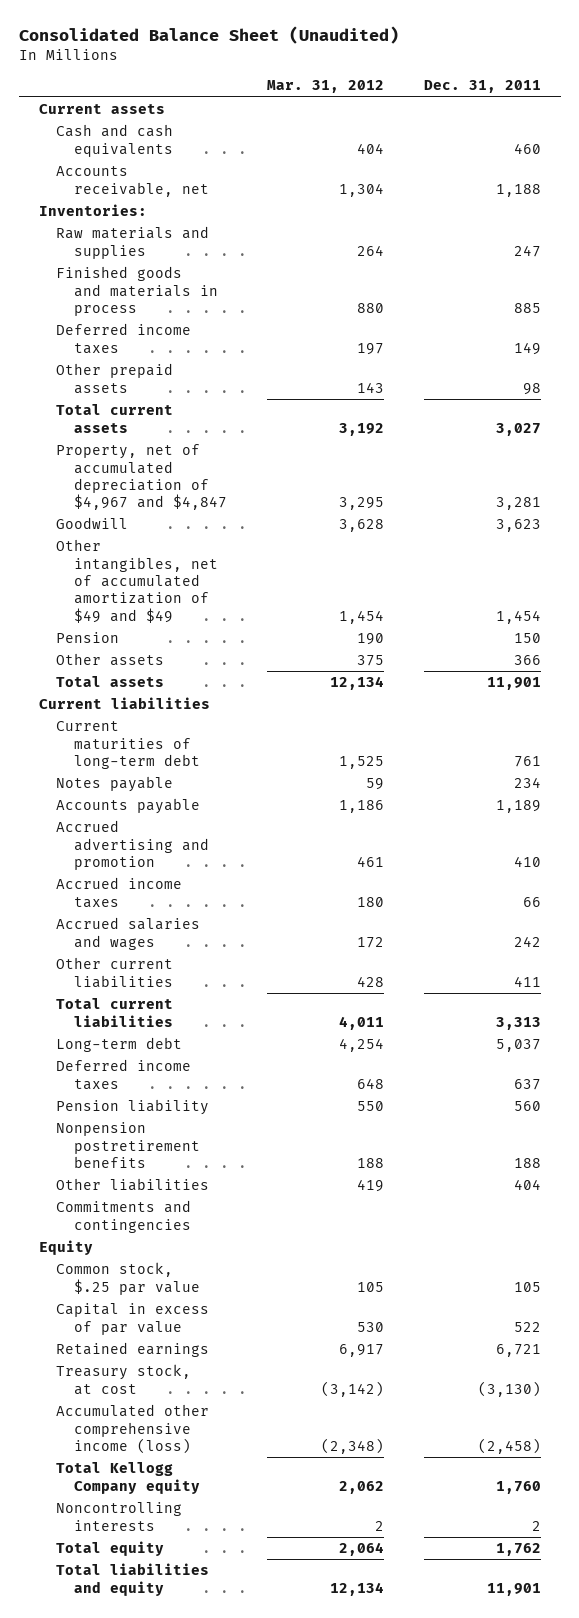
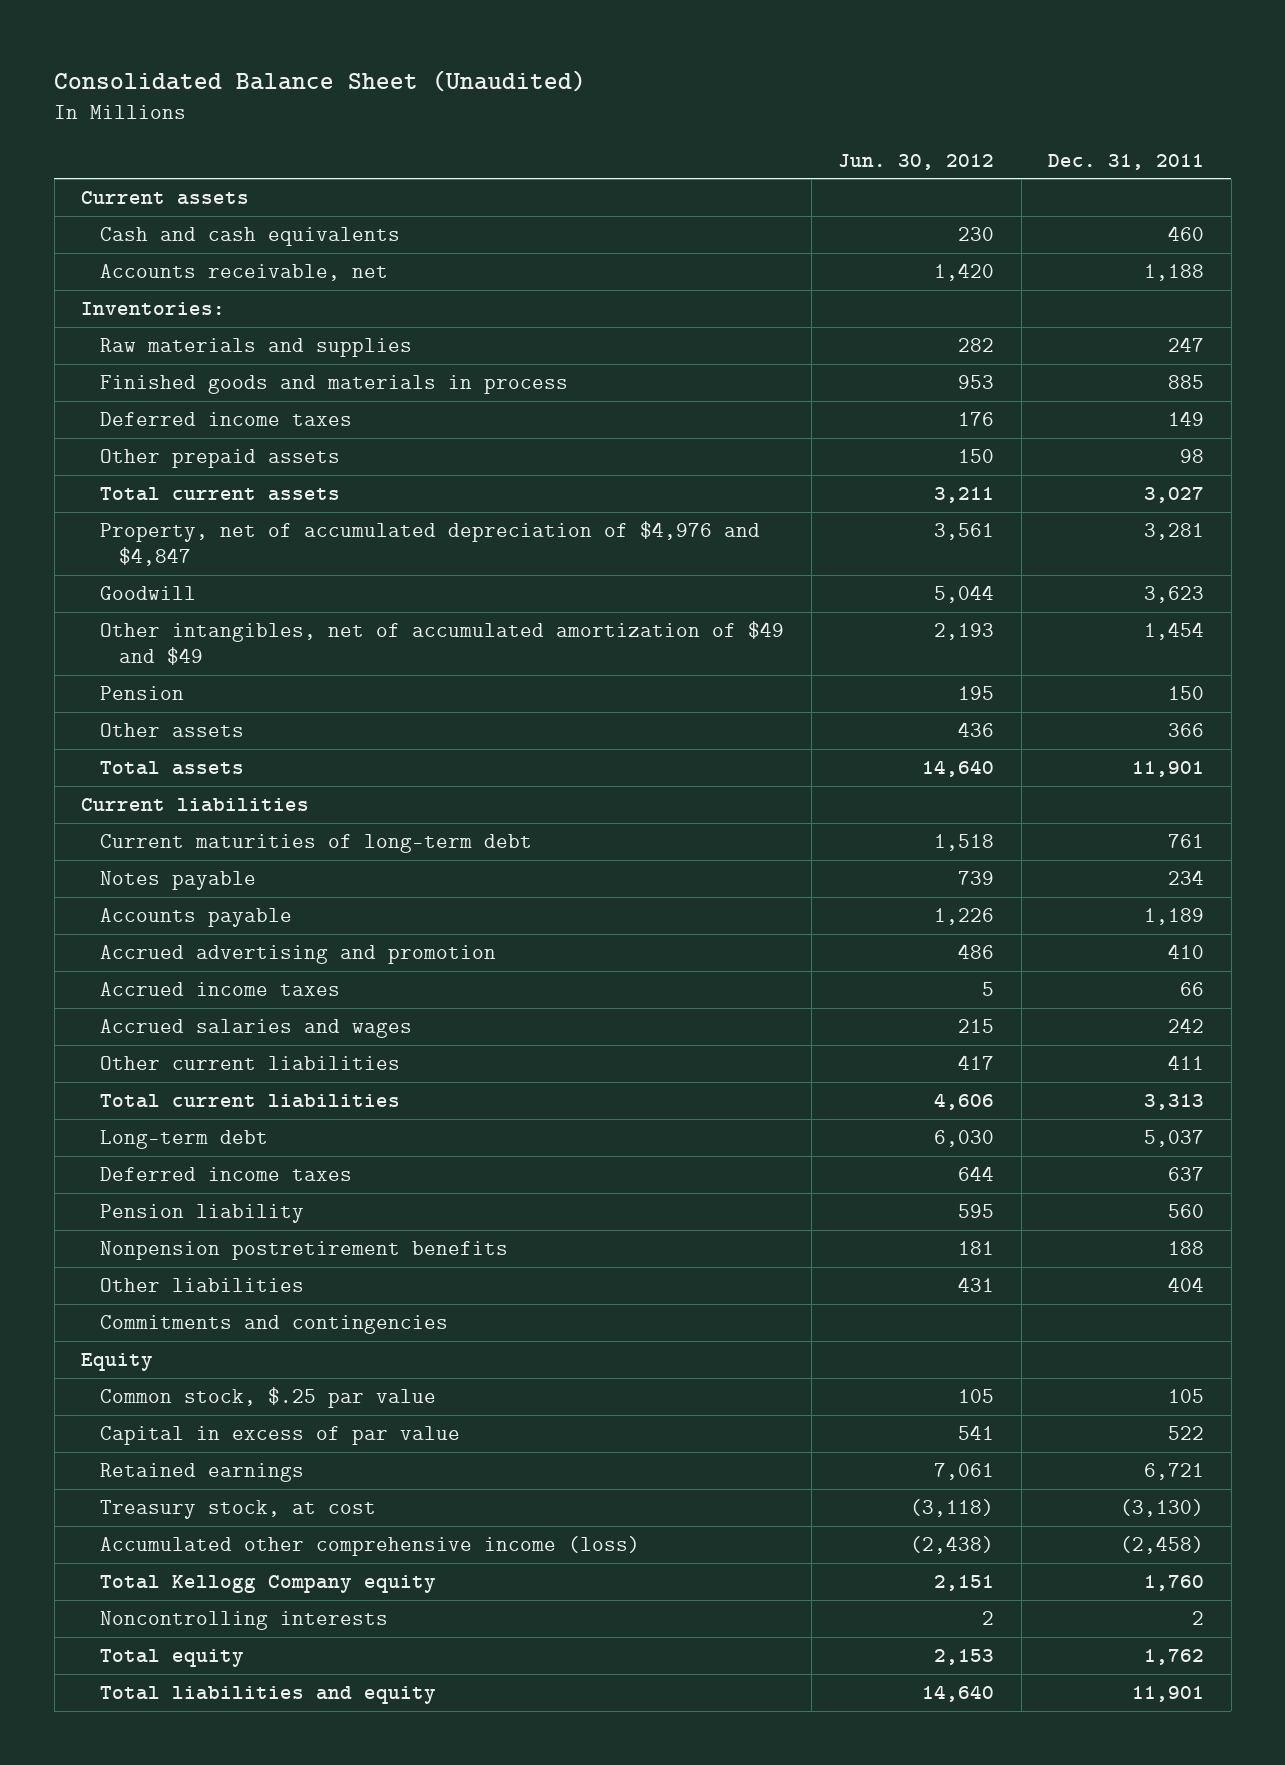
[266,80,384,94] Mar. 31, 2012 -> none
none -> [838,153,995,170] Jun. 30, 2012
[56,444,228,511] Property, net of accumulated depreciation of $4,967 and $4,847 -> [100,521,761,567] Property, net of accumulated depreciation of $4,976 and $4,847

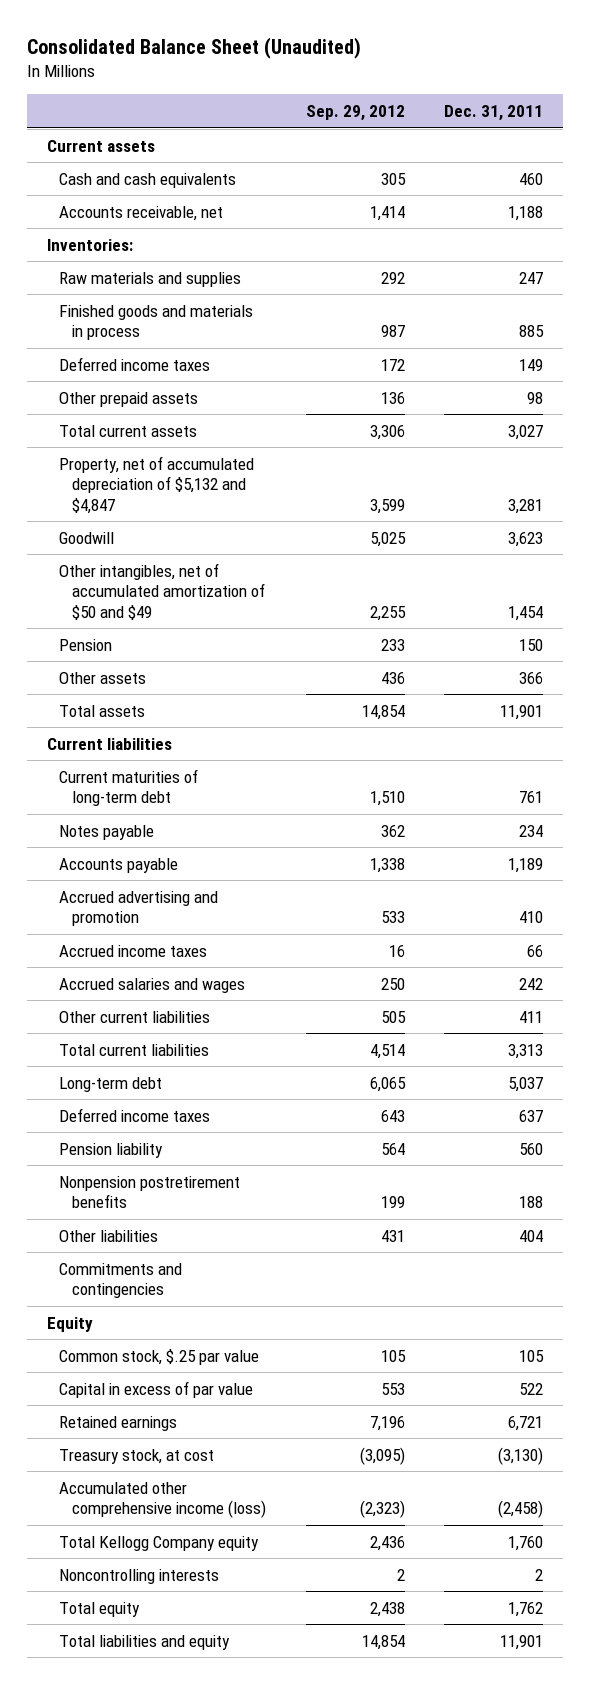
[838,153,995,170] Jun. 30, 2012 -> none
none -> [305,104,405,121] Sep. 29, 2012
[100,521,761,567] Property, net of accumulated depreciation of $4,976 and $4,847 -> [59,455,255,514] Property, net of accumulated depreciation of $5,132 and $4,847
[100,621,785,666] Other intangibles, net of accumulated amortization of $49 and $49 -> [59,562,265,620] Other intangibles, net of accumulated amortization of $50 and $49

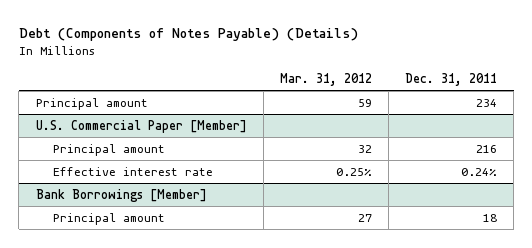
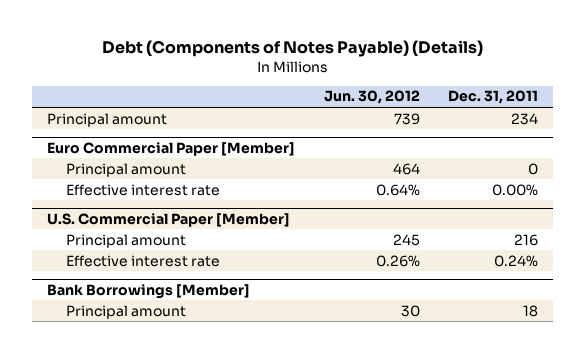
[279,73,372,87] Mar. 31, 2012 -> none
none -> [323,90,420,105] Jun. 30, 2012
none -> [46,141,295,156] Euro Commercial Paper [Member]
none -> [65,162,186,177] Principal amount
none -> [65,183,220,196] Effective interest rate

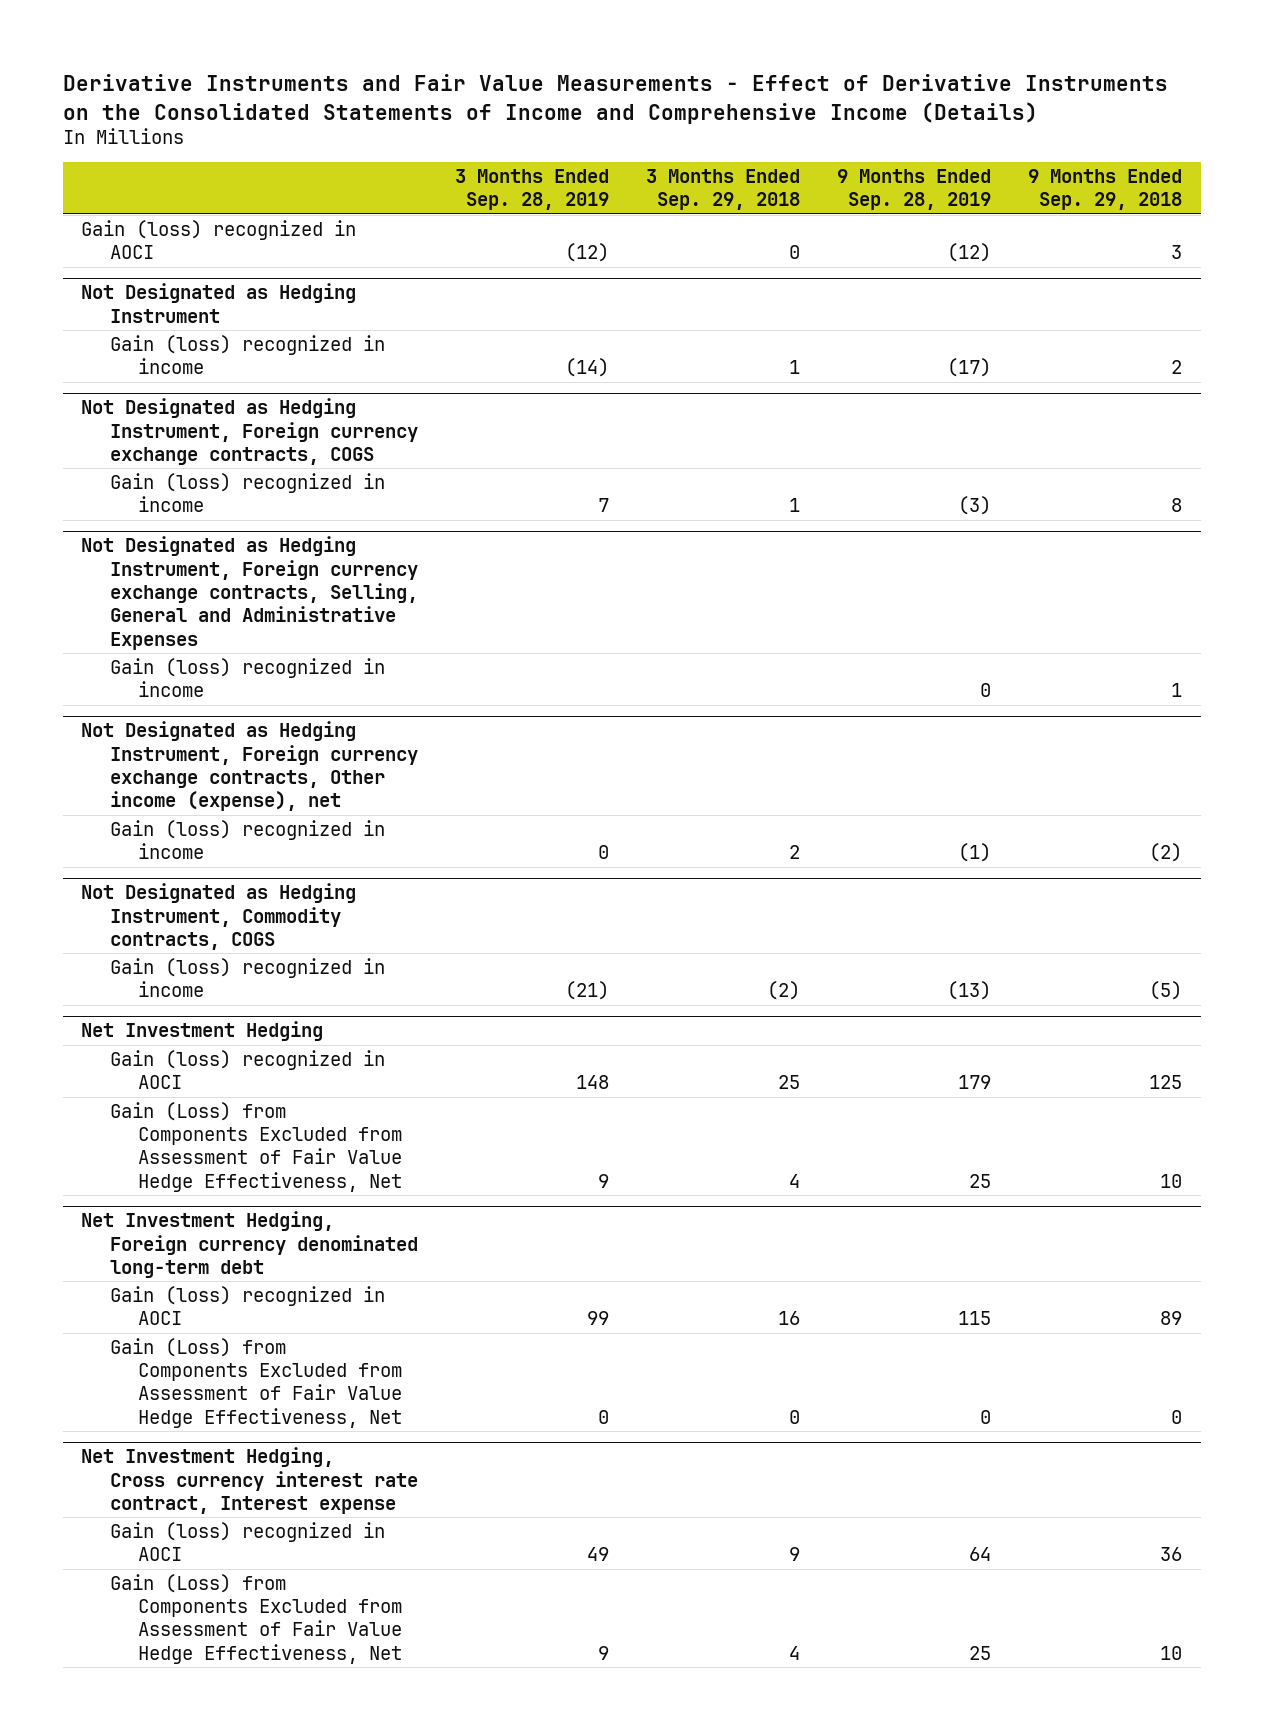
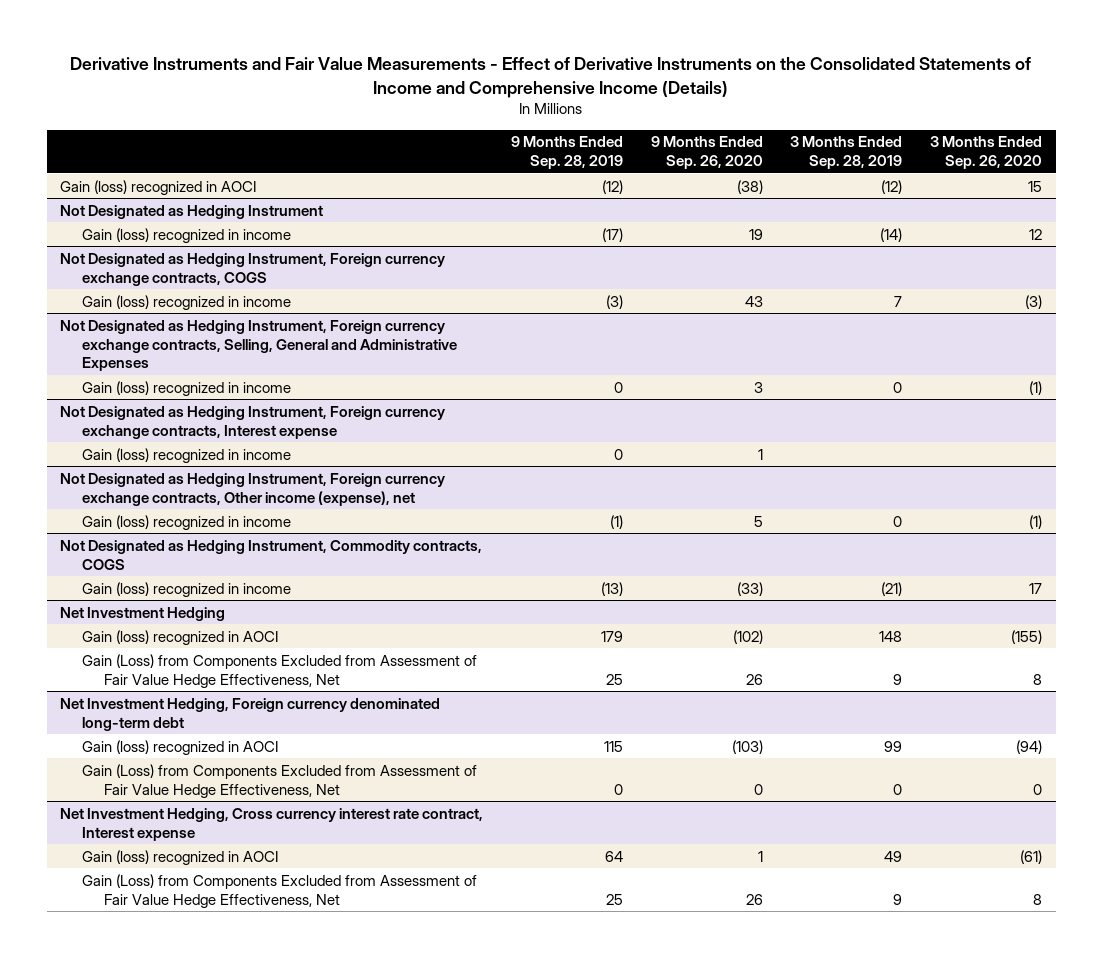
[646,169,801,211] 3 Months Ended Sep. 29, 2018 -> none
[1028,169,1183,211] 9 Months Ended Sep. 29, 2018 -> none
none -> [650,136,763,170] 9 Months Ended Sep. 26, 2020
none -> [930,136,1043,170] 3 Months Ended Sep. 26, 2020
none -> [82,380,292,396] Gain (loss) recognized in income
none -> [60,405,446,439] Not Designated as Hedging Instrument, Foreign currency exchange contracts, Interest expense

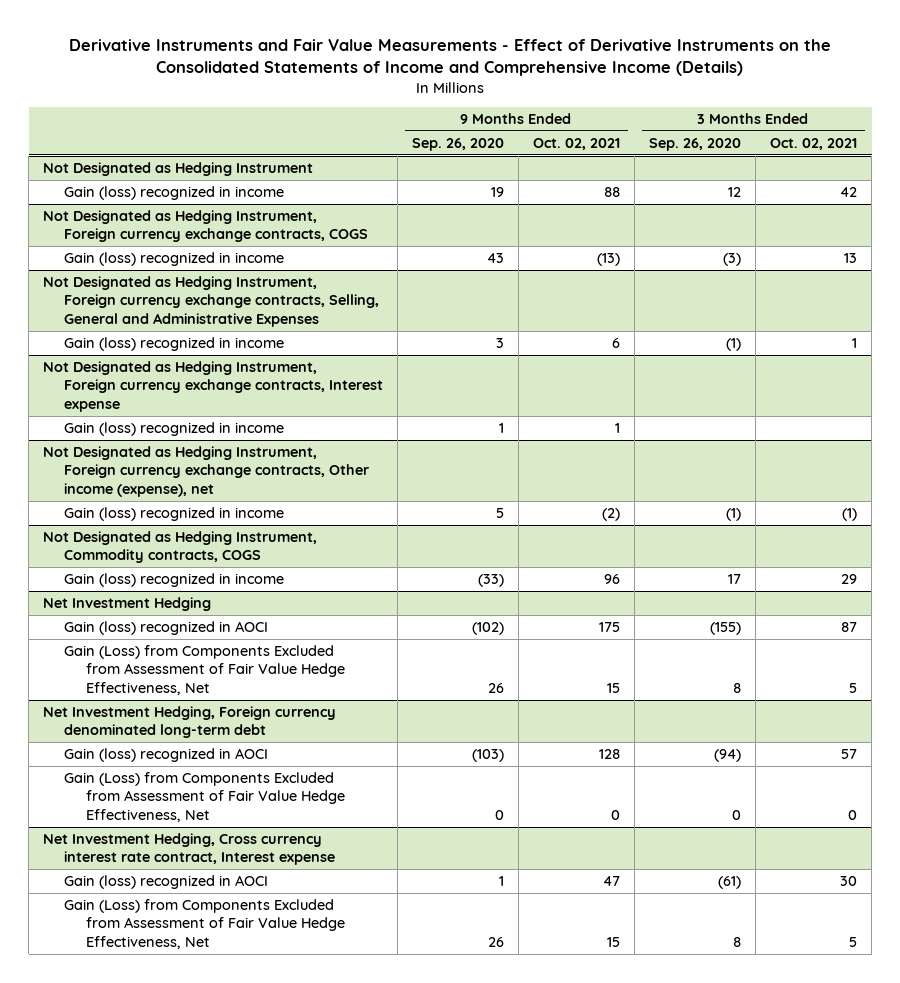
[511,136,624,170] 9 Months Ended Sep. 28, 2019 -> none
[790,136,903,170] 3 Months Ended Sep. 28, 2019 -> none
none -> [533,137,621,150] Oct. 02, 2021
none -> [770,137,858,150] Oct. 02, 2021
[60,179,257,195] Gain (loss) recognized in AOCI -> none

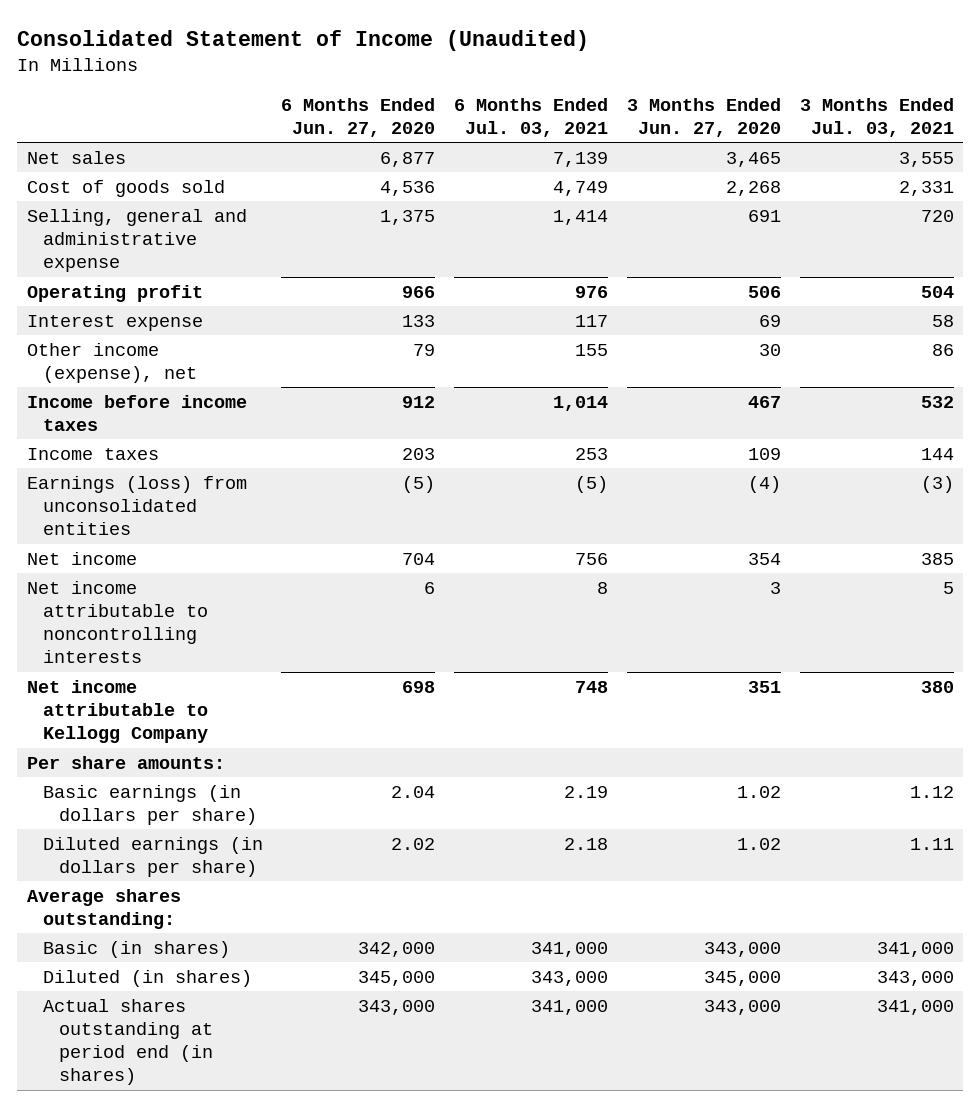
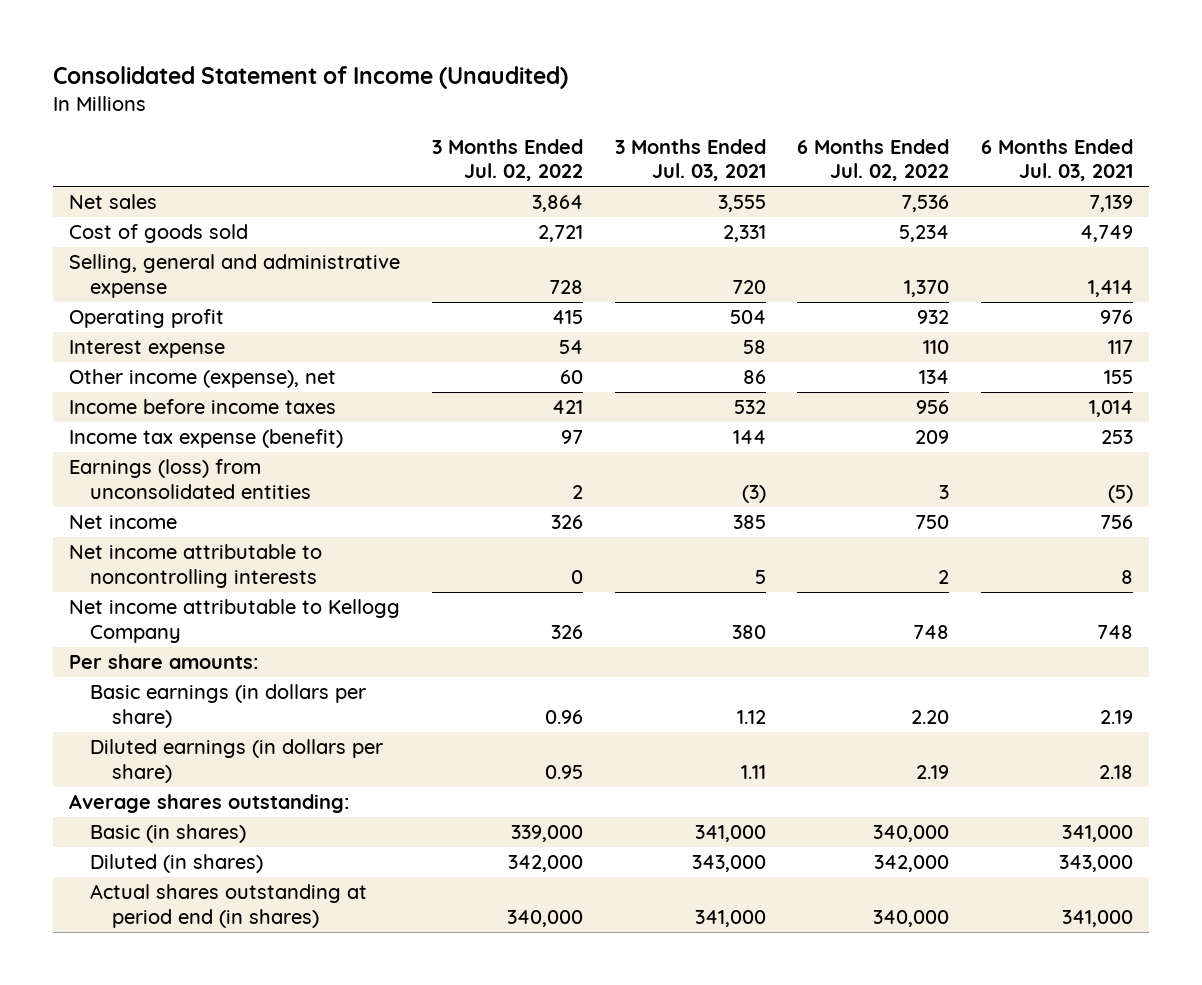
[281,97,436,137] 6 Months Ended Jun. 27, 2020 -> none
[627,97,782,137] 3 Months Ended Jun. 27, 2020 -> none
none -> [431,138,583,182] 3 Months Ended Jul. 02, 2022
none -> [797,138,950,182] 6 Months Ended Jul. 02, 2022
[26,447,159,460] Income taxes -> [68,429,343,449] Income tax expense (benefit)

